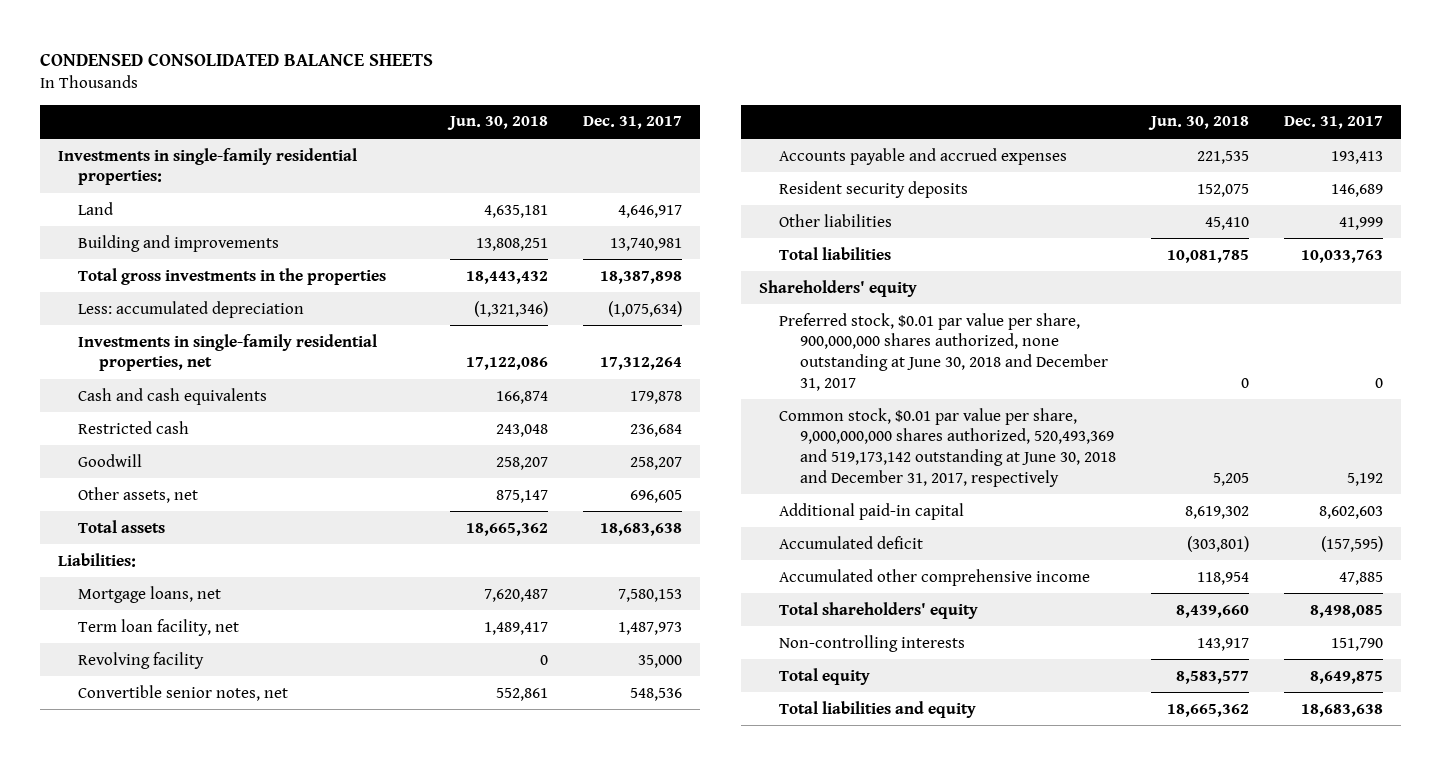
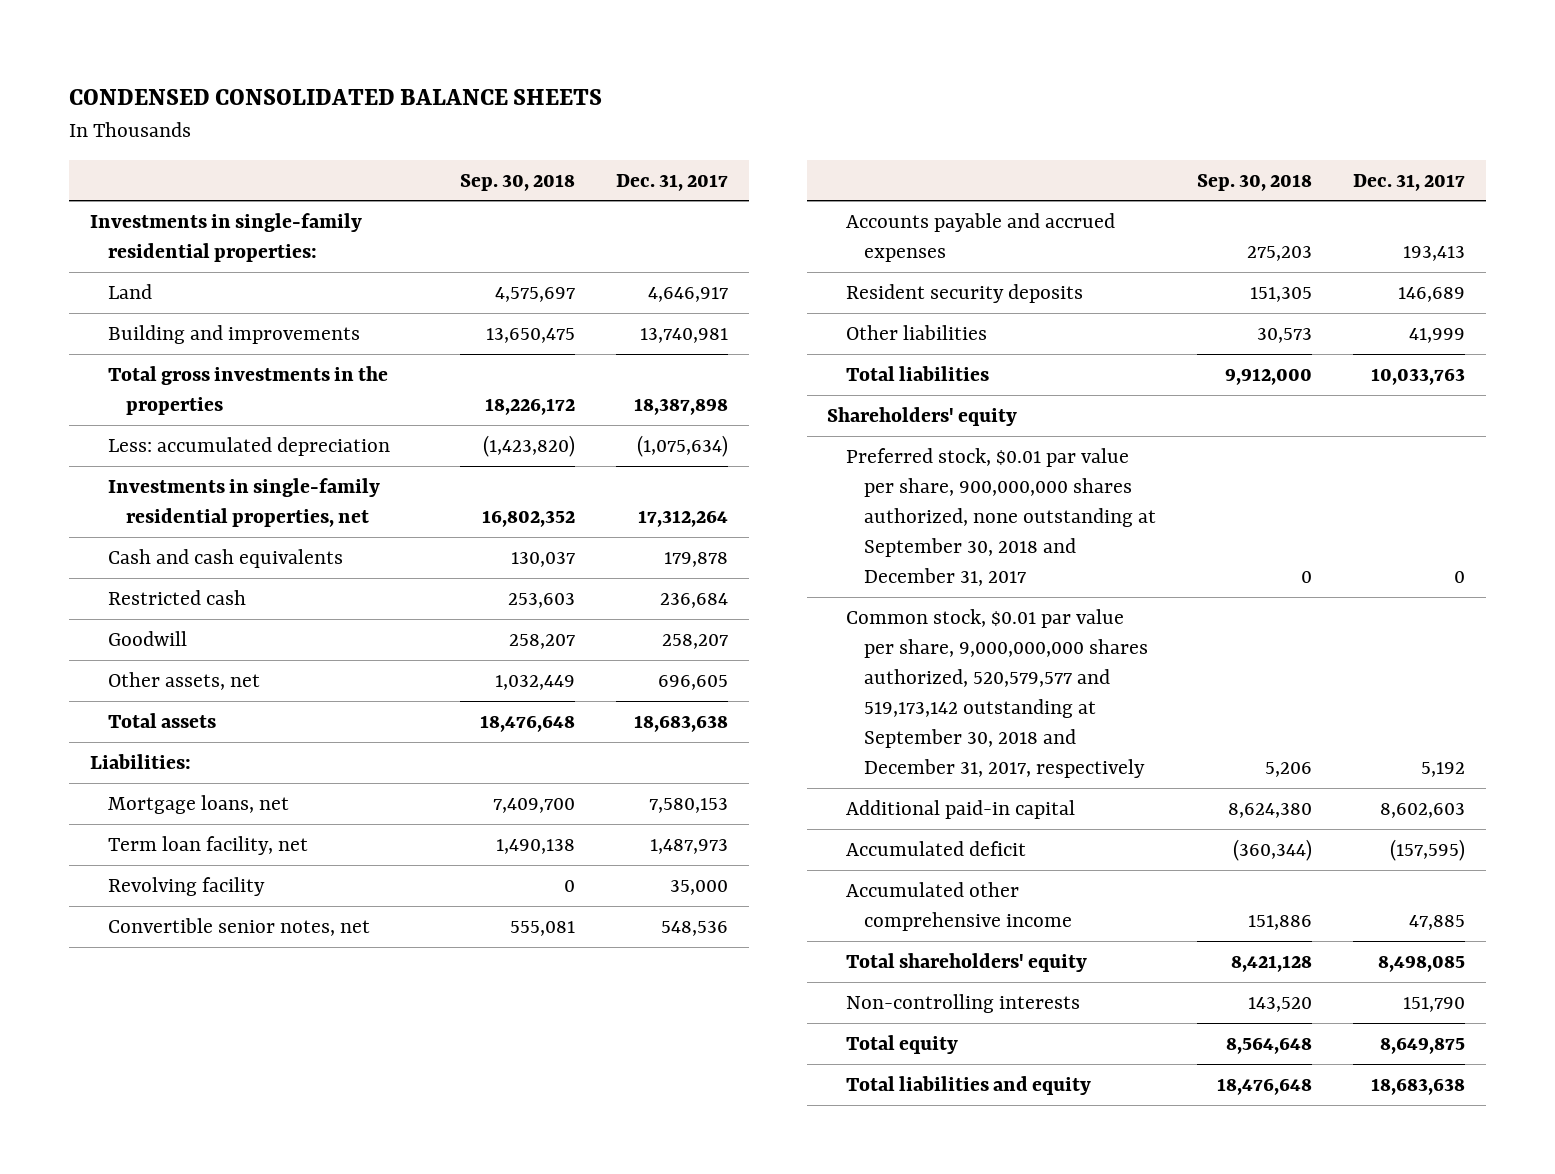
[446,116,548,131] Jun. 30, 2018 -> none
none -> [459,173,575,191] Sep. 30, 2018
[779,312,1108,391] Preferred stock, $0.01 par value per share, 900,000,000 shares authorized, none outstanding at June 30, 2018 and December 31, 2017 -> [845,447,1156,587] Preferred stock, $0.01 par value per share, 900,000,000 shares authorized, none outstanding at September 30, 2018 and December 31, 2017
[779,407,1116,487] Common stock, $0.01 par value per share, 9,000,000,000 shares authorized, 520,493,369 and 519,173,142 outstanding at June 30, 2018 and December 31, 2017, respectively -> [845,608,1148,779] Common stock, $0.01 par value per share, 9,000,000,000 shares authorized, 520,579,577 and 519,173,142 outstanding at September 30, 2018 and December 31, 2017, respectively

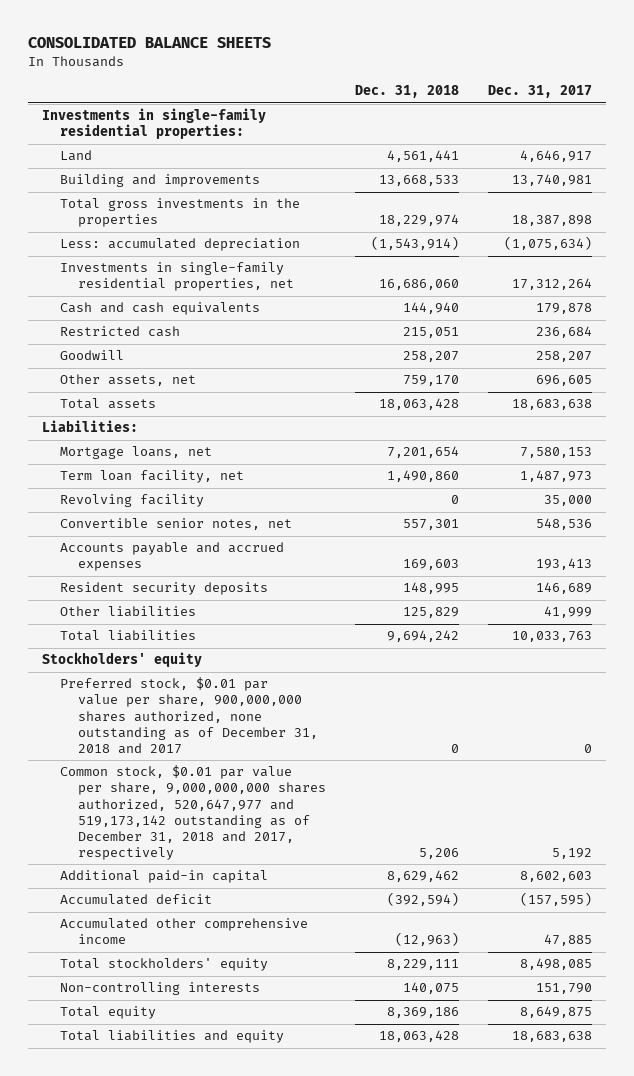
[69,89,603,106] CONDENSED CONSOLIDATED BALANCE SHEETS -> [27,37,271,49] CONSOLIDATED BALANCE SHEETS
[459,173,575,191] Sep. 30, 2018 -> none
none -> [355,85,460,99] Dec. 31, 2018
[827,406,1018,426] Shareholders' equity -> [42,652,203,668] Stockholders' equity
[845,447,1156,587] Preferred stock, $0.01 par value per share, 900,000,000 shares authorized, none outstanding at September 30, 2018 and December 31, 2017 -> [60,677,319,754] Preferred stock, $0.01 par value per share, 900,000,000 shares authorized, none outstanding as of December 31, 2018 and 2017
[845,608,1148,779] Common stock, $0.01 par value per share, 9,000,000,000 shares authorized, 520,579,577 and 519,173,142 outstanding at September 30, 2018 and December 31, 2017, respectively -> [60,765,327,860] Common stock, $0.01 par value per share, 9,000,000,000 shares authorized, 520,647,977 and 519,173,142 outstanding as of December 31, 2018 and 2017, respectively
[845,952,1087,972] Total shareholders' equity -> [60,958,269,972] Total stockholders' equity

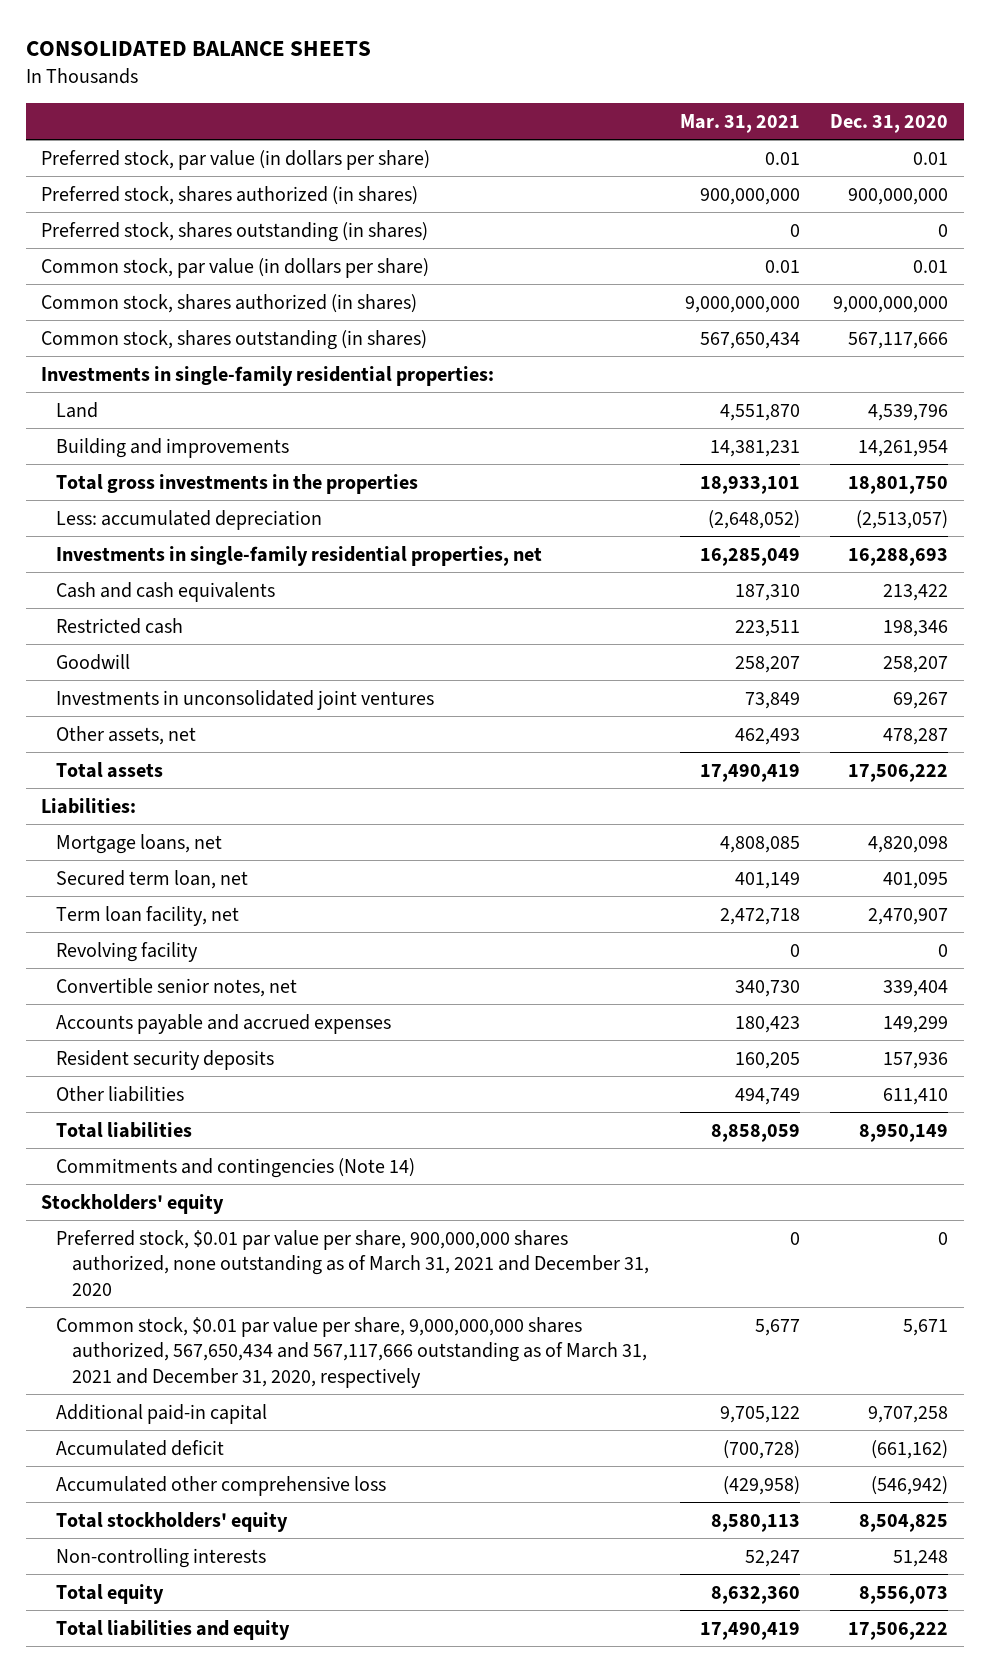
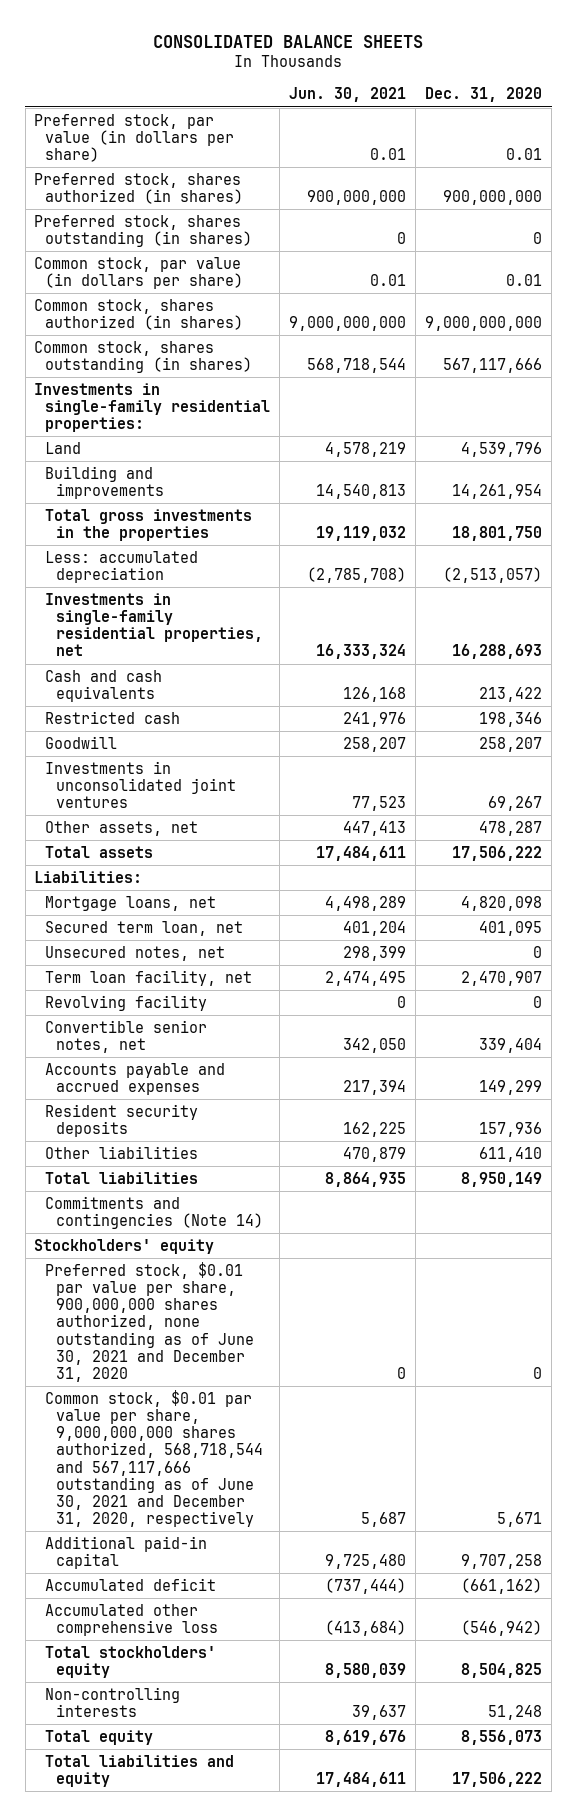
[679,113,800,133] Mar. 31, 2021 -> none
none -> [289,87,407,103] Jun. 30, 2021
none -> [45,945,226,961] Unsecured notes, net
[56,1229,649,1296] Preferred stock, $0.01 par value per share, 900,000,000 shares authorized, none outstanding as of March 31, 2021 and December 31, 2020 -> [45,1261,255,1382] Preferred stock, $0.01 par value per share, 900,000,000 shares authorized, none outstanding as of June 30, 2021 and December 31, 2020
[56,1316,647,1388] Common stock, $0.01 par value per share, 9,000,000,000 shares authorized, 567,650,434 and 567,117,666 outstanding as of March 31, 2021 and December 31, 2020, respectively -> [45,1389,264,1528] Common stock, $0.01 par value per share, 9,000,000,000 shares authorized, 568,718,544 and 567,117,666 outstanding as of June 30, 2021 and December 31, 2020, respectively

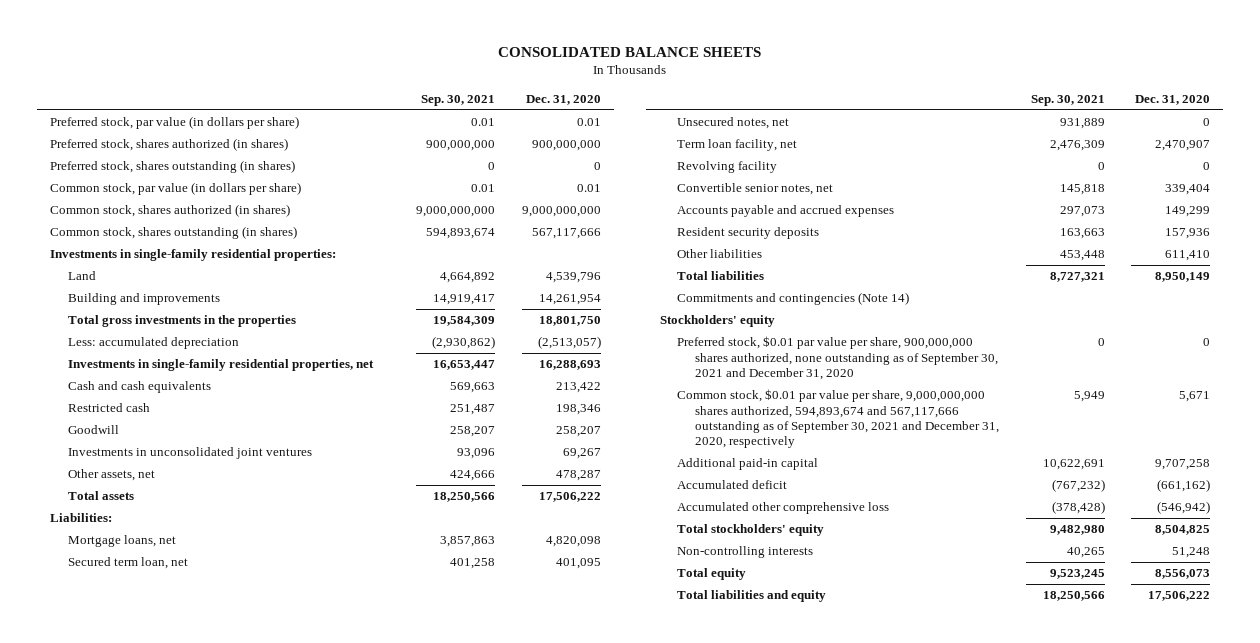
[289,87,407,103] Jun. 30, 2021 -> none
none -> [421,94,496,106] Sep. 30, 2021
[45,1261,255,1382] Preferred stock, $0.01 par value per share, 900,000,000 shares authorized, none outstanding as of June 30, 2021 and December 31, 2020 -> [677,336,998,380] Preferred stock, $0.01 par value per share, 900,000,000 shares authorized, none outstanding as of September 30, 2021 and December 31, 2020
[45,1389,264,1528] Common stock, $0.01 par value per share, 9,000,000,000 shares authorized, 568,718,544 and 567,117,666 outstanding as of June 30, 2021 and December 31, 2020, respectively -> [677,389,999,449] Common stock, $0.01 par value per share, 9,000,000,000 shares authorized, 594,893,674 and 567,117,666 outstanding as of September 30, 2021 and December 31, 2020, respectively

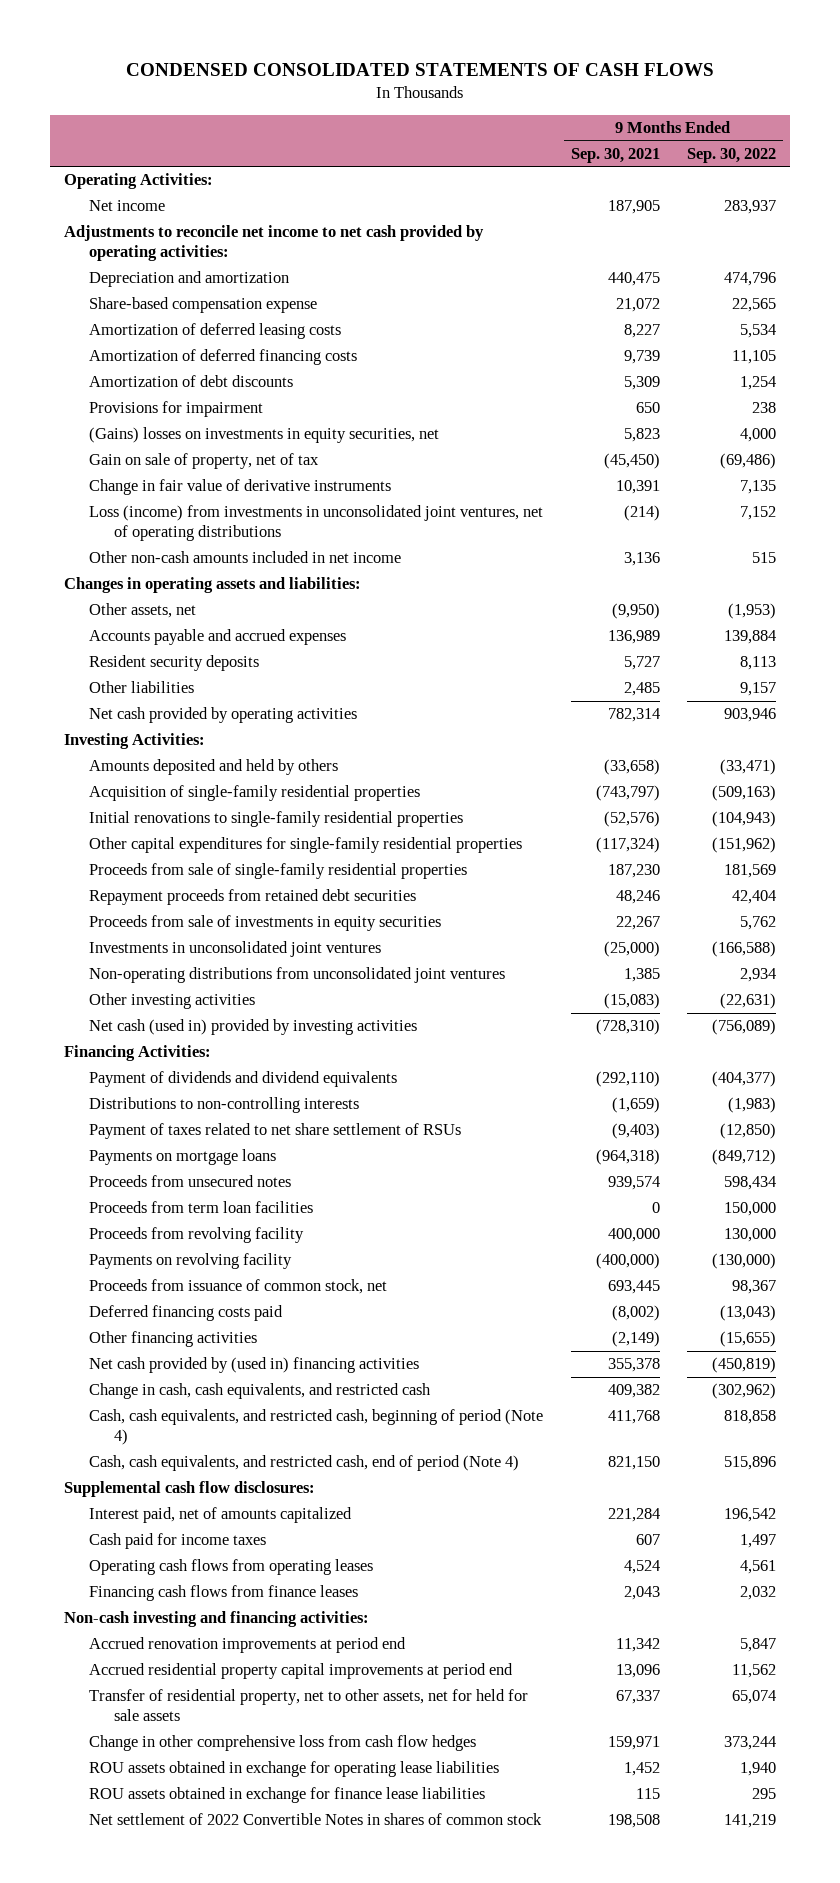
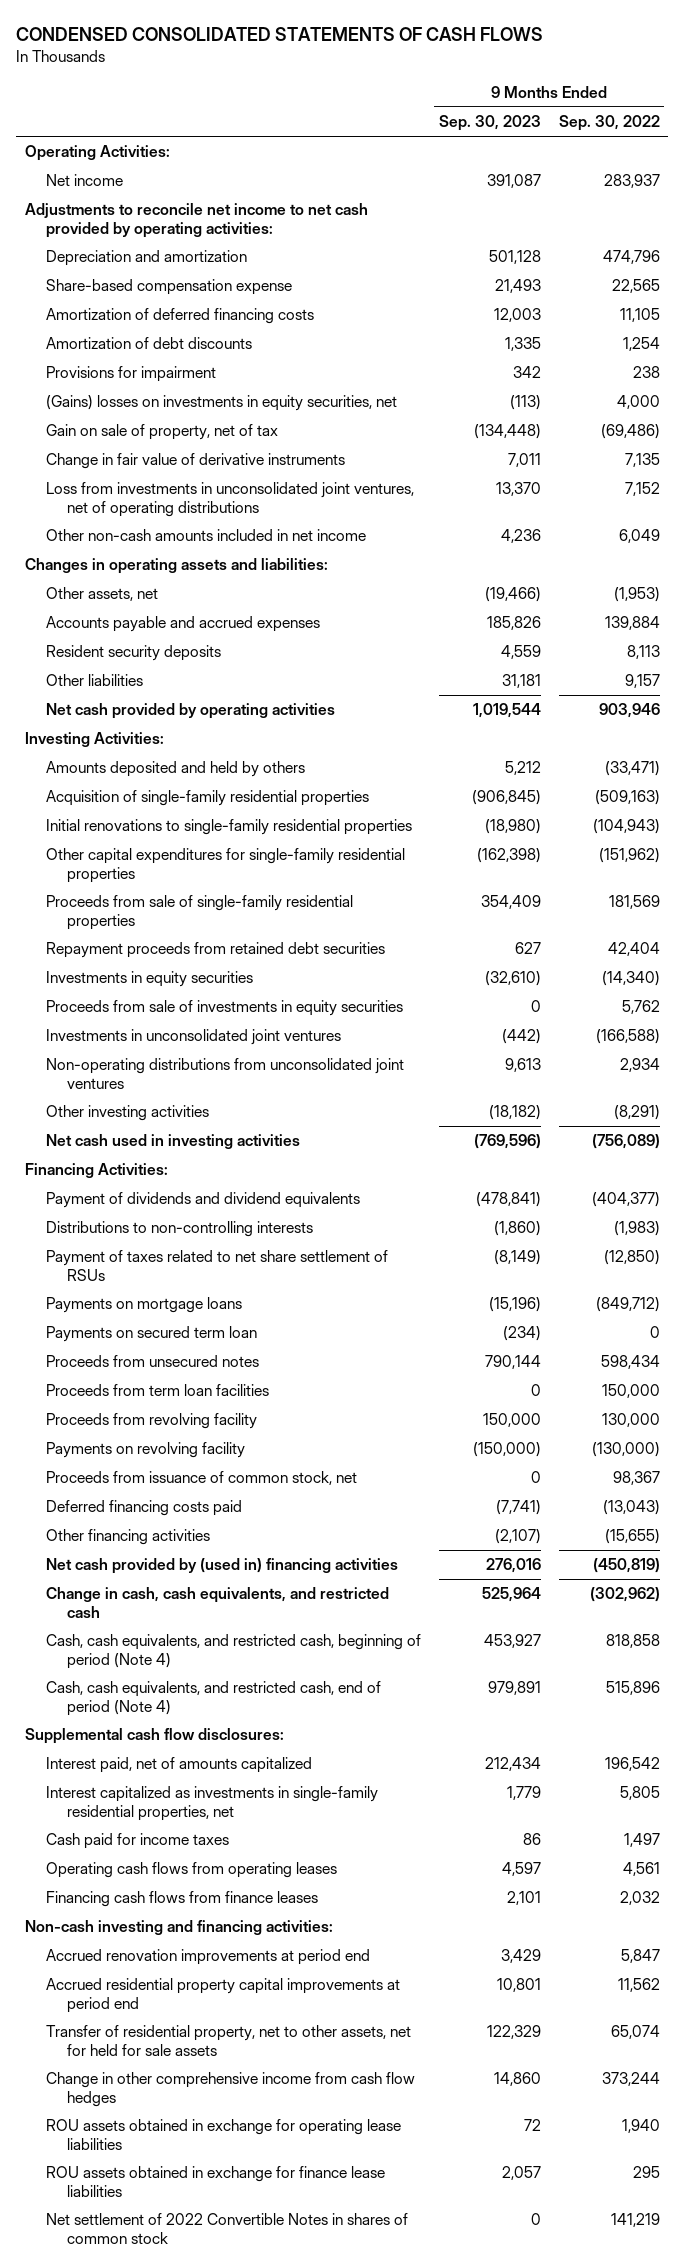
[570,147,660,163] Sep. 30, 2021 -> none
none -> [438,115,541,132] Sep. 30, 2023
[88,323,341,340] Amortization of deferred leasing costs -> none
[88,505,543,542] Loss (income) from investments in unconsolidated joint ventures, net of operating distributions -> [46,482,415,517] Loss from investments in unconsolidated joint ventures, net of operating distributions
[752,552,777,564] 515 -> [618,529,660,544] 6,049
none -> [46,971,254,988] Investments in equity securities
[720,993,777,1010] (22,631) -> [613,1105,660,1121] (8,291)
[88,1019,417,1036] Net cash (used in) provided by investing activities -> [46,1134,301,1150] Net cash used in investing activities
none -> [46,1326,258,1343] Payments on secured term loan
none -> [46,1786,379,1821] Interest capitalized as investments in single-family residential properties, net
[88,1735,476,1752] Change in other comprehensive loss from cash flow hedges -> [46,2072,416,2107] Change in other comprehensive income from cash flow hedges

